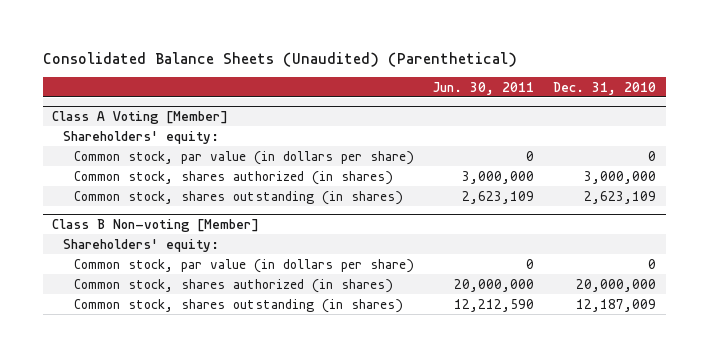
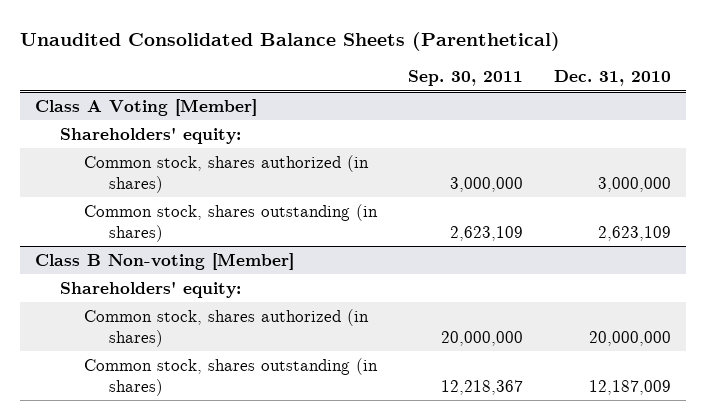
[42,51,517,67] Consolidated Balance Sheets (Unaudited) (Parenthetical) -> [19,31,560,51] Unaudited Consolidated Balance Sheets (Parenthetical)
[433,81,535,95] Jun. 30, 2011 -> none
none -> [407,70,523,87] Sep. 30, 2011
[74,150,415,165] Common stock, par value (in dollars per share) -> none
[74,258,415,273] Common stock, par value (in dollars per share) -> none

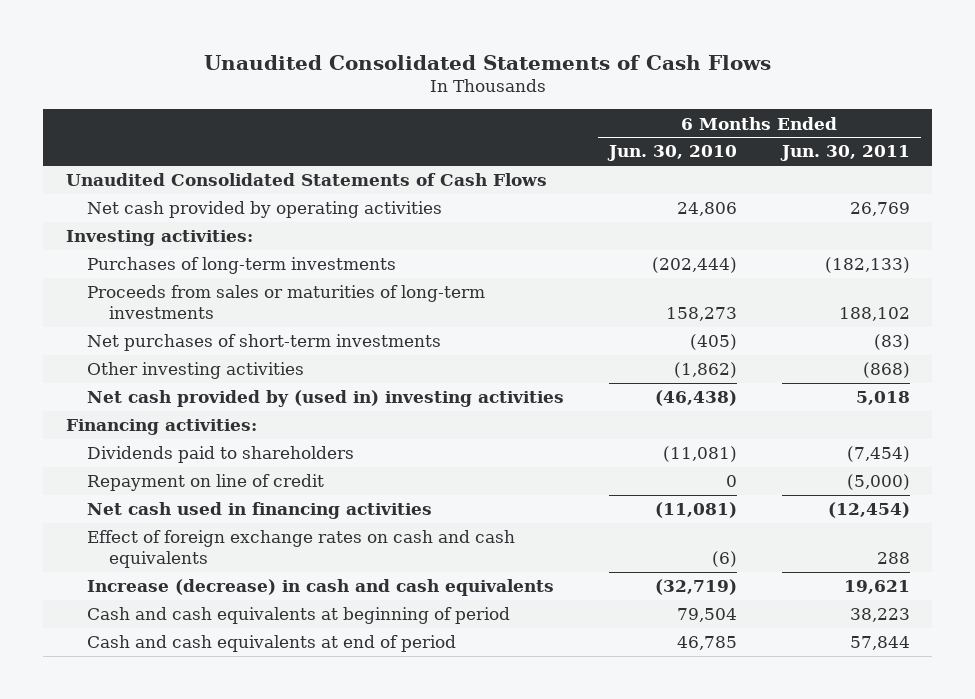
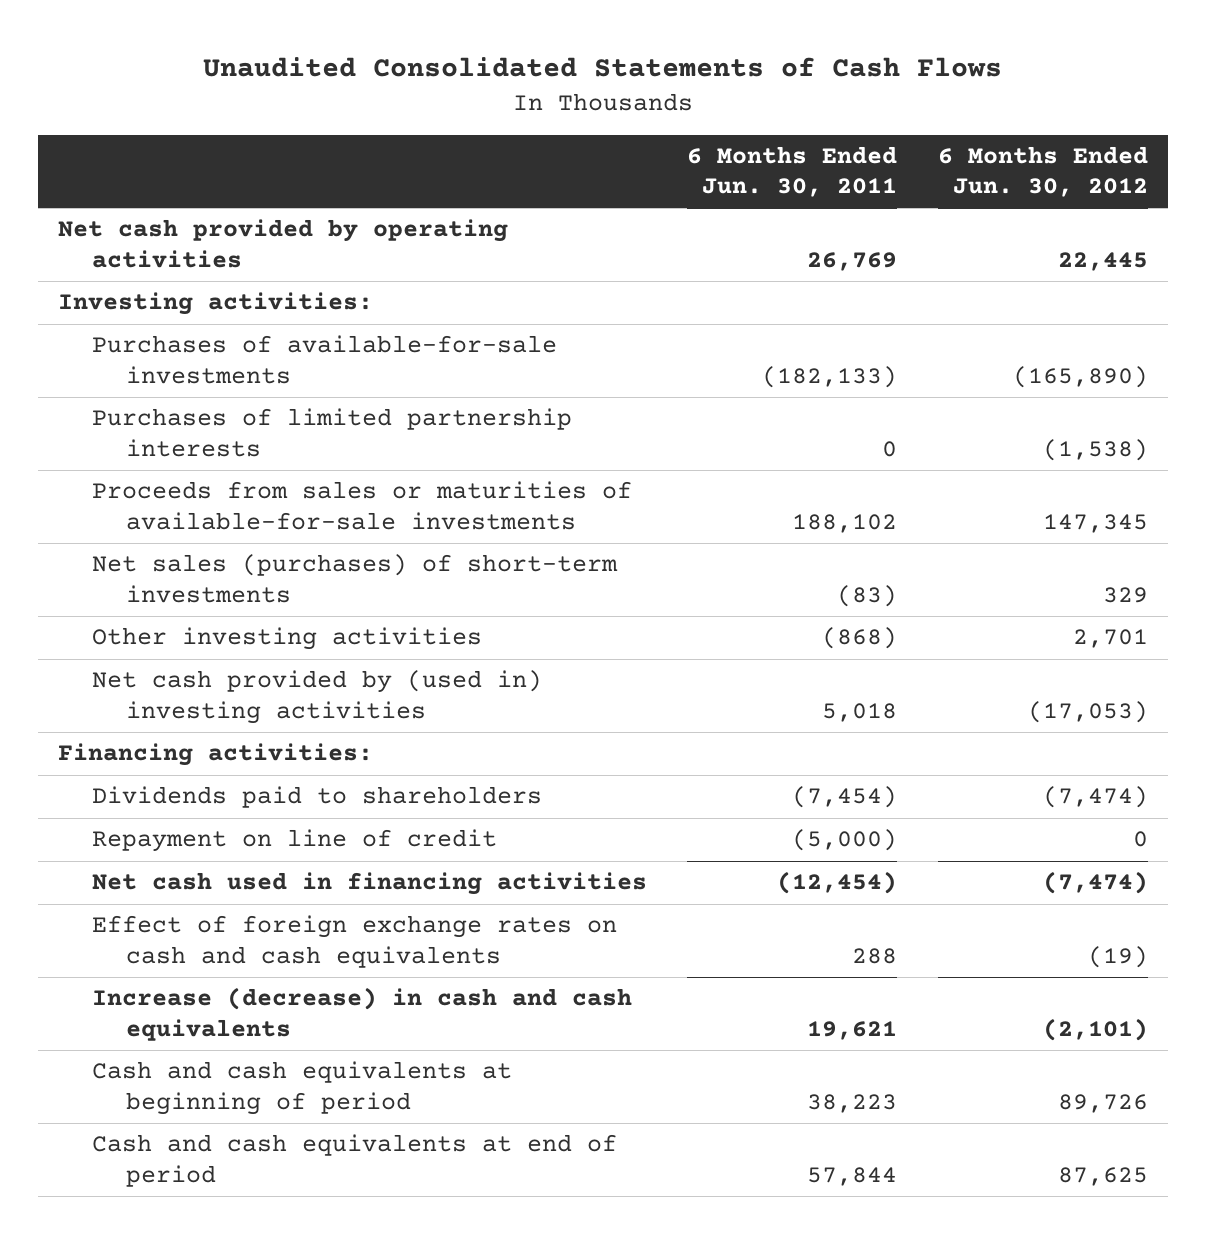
[606,145,737,162] Jun. 30, 2010 -> none
none -> [937,146,1148,198] 6 Months Ended Jun. 30, 2012
[65,173,547,187] Unaudited Consolidated Statements of Cash Flows -> none
[87,257,397,275] Purchases of long-term investments -> [92,335,558,384] Purchases of available-for-sale investments
none -> [92,408,573,457] Purchases of limited partnership interests
[87,285,486,320] Proceeds from sales or maturities of long-term investments -> [92,481,633,530] Proceeds from sales or maturities of available-for-sale investments
[87,334,442,352] Net purchases of short-term investments -> [92,554,619,603] Net sales (purchases) of short-term investments

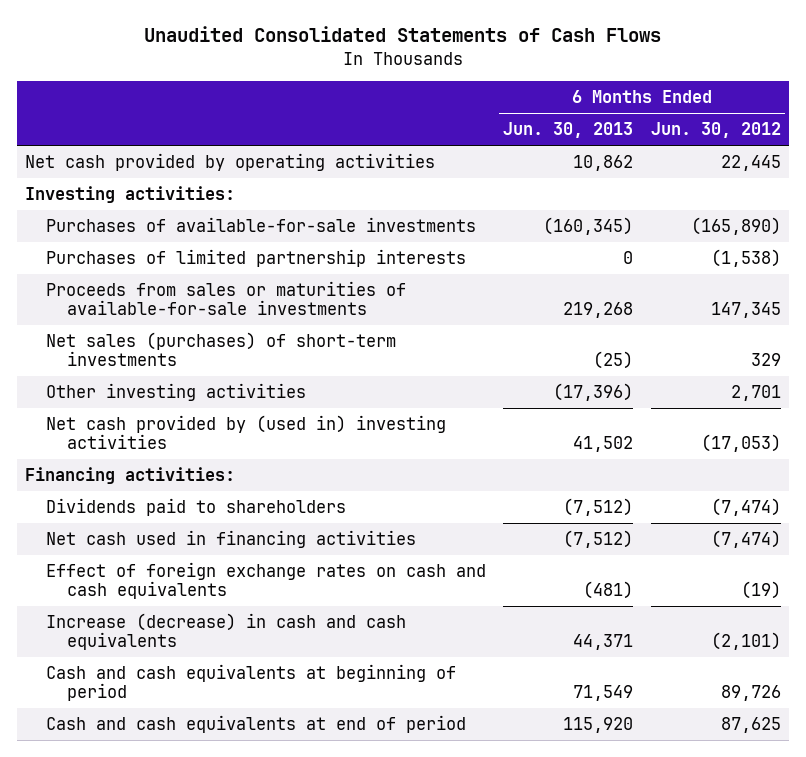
[687,146,898,198] 6 Months Ended Jun. 30, 2011 -> none
none -> [503,122,634,139] Jun. 30, 2013
[92,829,498,853] Repayment on line of credit -> none

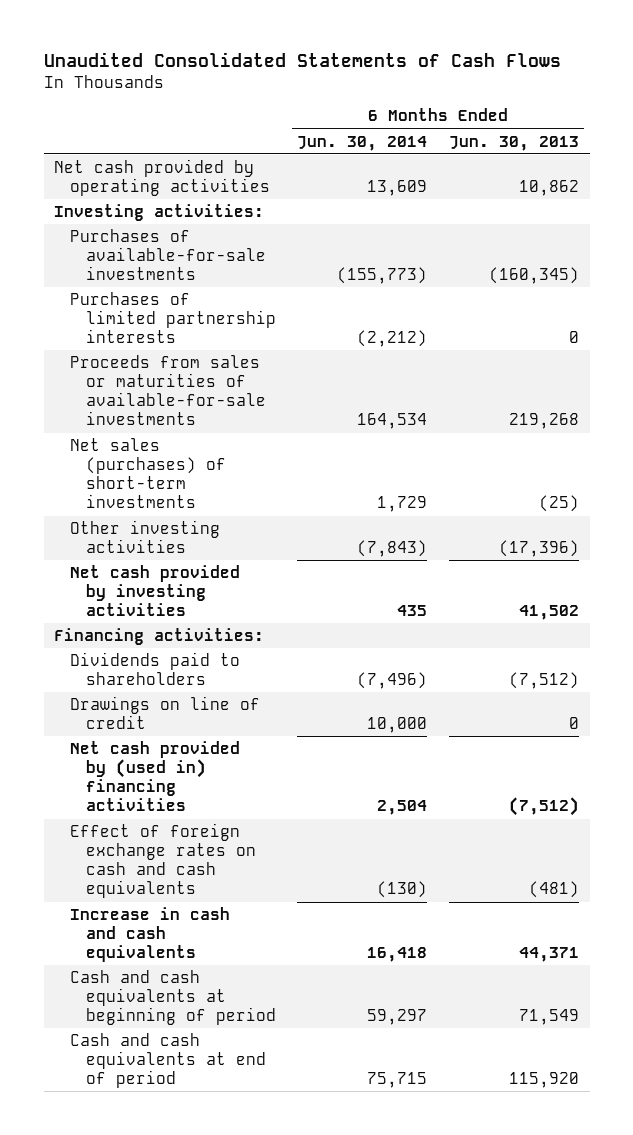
[650,122,781,139] Jun. 30, 2012 -> none
none -> [297,135,428,151] Jun. 30, 2014
[46,415,447,450] Net cash provided by (used in) investing activities -> [70,565,241,617] Net cash provided by investing activities
none -> [70,696,261,730] Drawings on line of credit
[46,530,417,549] Net cash used in financing activities -> [70,741,241,812] Net cash provided by (used in) financing activities
[46,613,407,651] Increase (decrease) in cash and cash equivalents -> [70,907,231,963] Increase in cash and cash equivalents

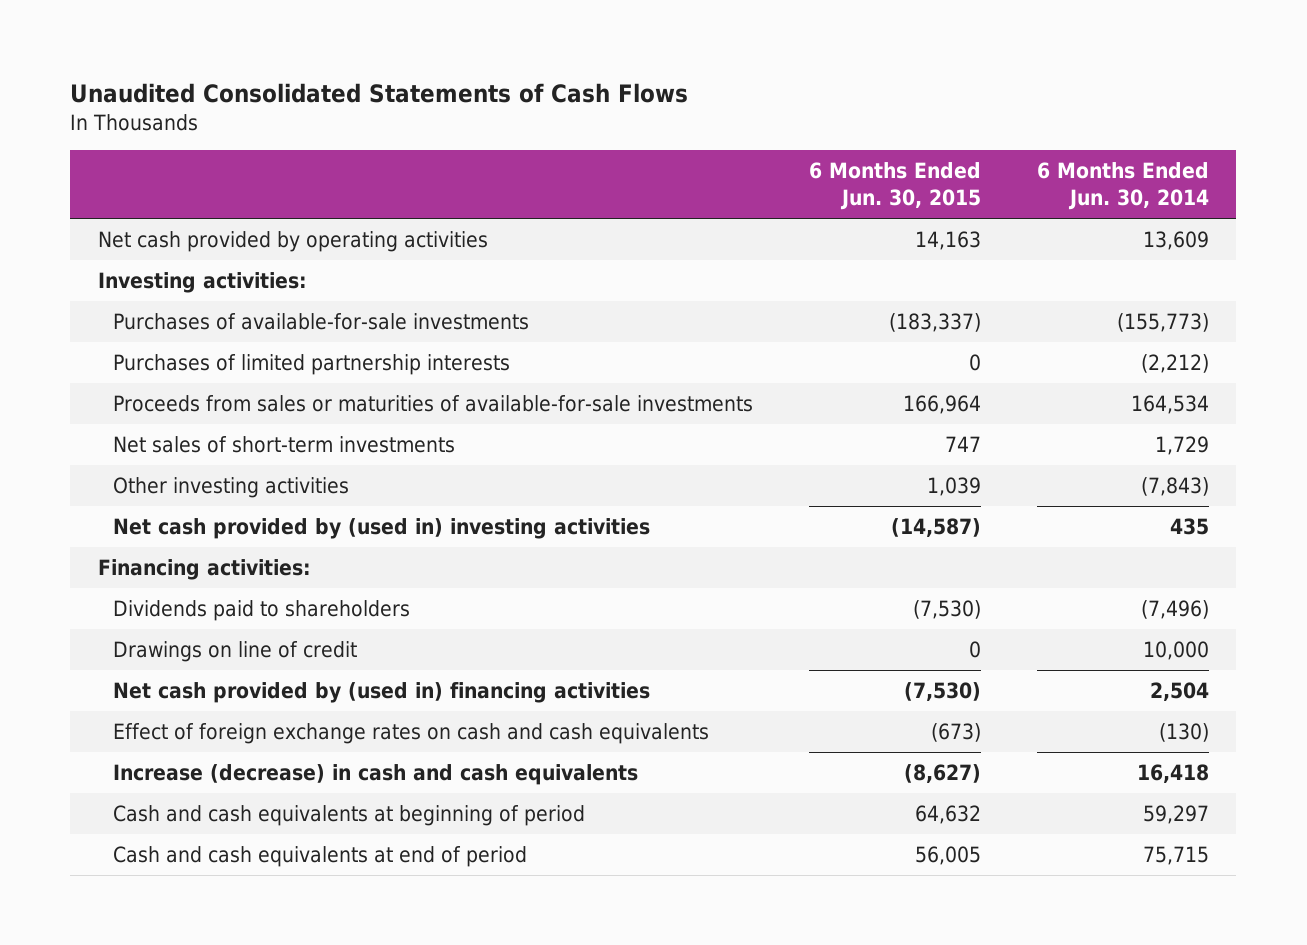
[448,135,579,151] Jun. 30, 2013 -> none
none -> [808,162,981,210] 6 Months Ended Jun. 30, 2015
[70,438,226,509] Net sales (purchases) of short-term investments -> [113,436,456,454] Net sales of short-term investments
[70,565,241,617] Net cash provided by investing activities -> [113,518,651,540] Net cash provided by (used in) investing activities
[70,907,231,963] Increase in cash and cash equivalents -> [113,764,639,786] Increase (decrease) in cash and cash equivalents

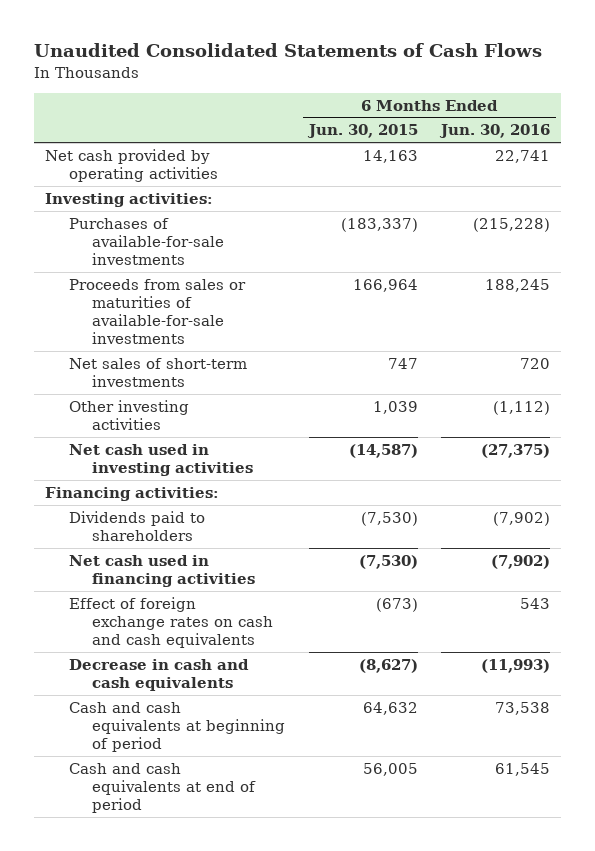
[1036,162,1209,210] 6 Months Ended Jun. 30, 2014 -> none
none -> [438,124,550,139] Jun. 30, 2016
[113,354,511,376] Purchases of limited partnership interests -> none
[113,518,651,540] Net cash provided by (used in) investing activities -> [68,443,254,476] Net cash used in investing activities
[113,641,358,663] Drawings on line of credit -> none
[113,682,651,704] Net cash provided by (used in) financing activities -> [68,554,256,587] Net cash used in financing activities
[113,764,639,786] Increase (decrease) in cash and cash equivalents -> [68,658,249,691] Decrease in cash and cash equivalents

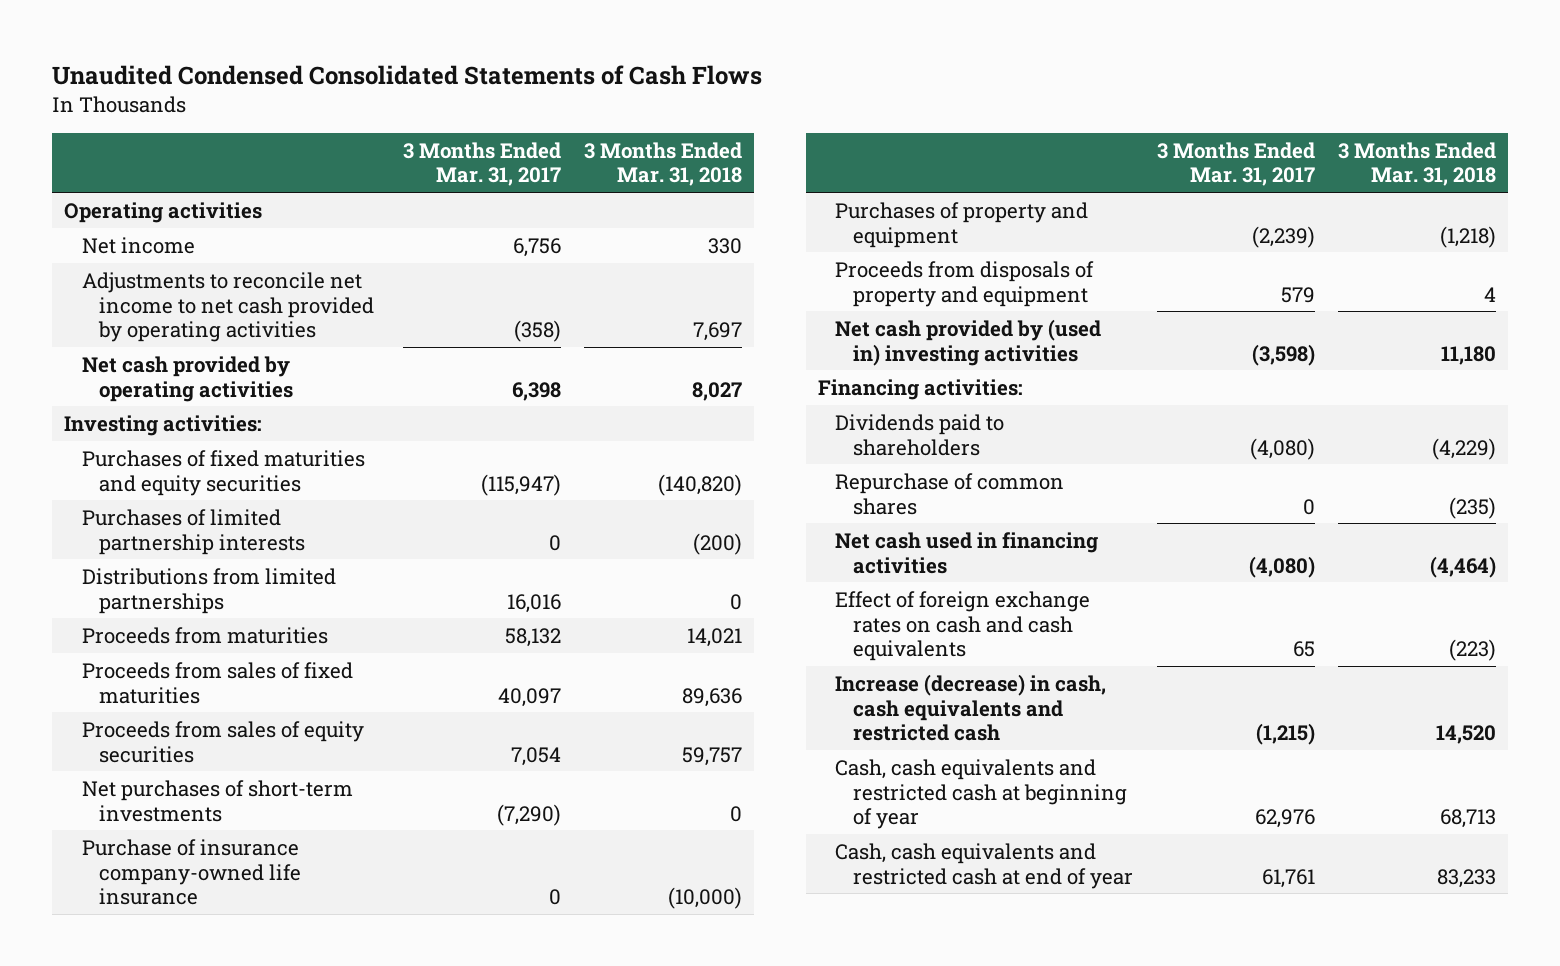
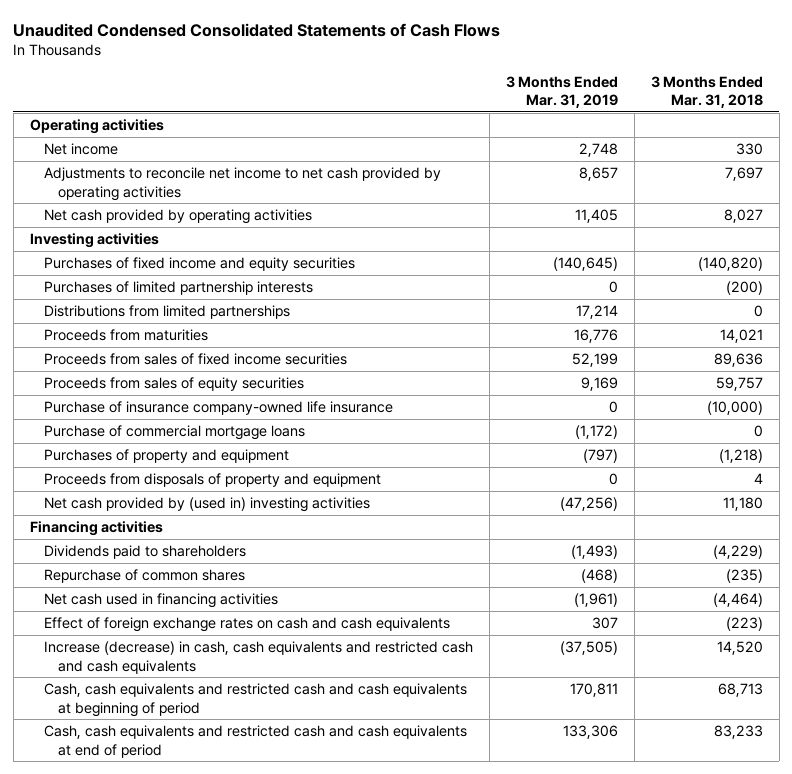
[402,141,561,187] 3 Months Ended Mar. 31, 2017 -> none
none -> [505,75,618,109] 3 Months Ended Mar. 31, 2019
[63,414,262,436] Investing activities: -> [29,232,159,248] Investing activities
[81,449,365,496] Purchases of fixed maturities and equity securities -> [43,256,355,271] Purchases of fixed income and equity securities
[81,661,353,704] Proceeds from sales of fixed maturities -> [43,352,347,365] Proceeds from sales of fixed income securities
[81,779,353,822] Net purchases of short-term investments -> none
none -> [43,424,305,440] Purchase of commercial mortgage loans
[817,378,1023,400] Financing activities: -> [29,520,163,536] Financing activities
[835,673,1107,742] Increase (decrease) in cash, cash equivalents and restricted cash -> [43,640,473,674] Increase (decrease) in cash, cash equivalents and restricted cash and cash equivalents
[835,758,1127,830] Cash, cash equivalents and restricted cash at beginning of year -> [43,682,467,717] Cash, cash equivalents and restricted cash and cash equivalents at beginning of period
[835,842,1133,889] Cash, cash equivalents and restricted cash at end of year -> [43,724,467,758] Cash, cash equivalents and restricted cash and cash equivalents at end of period

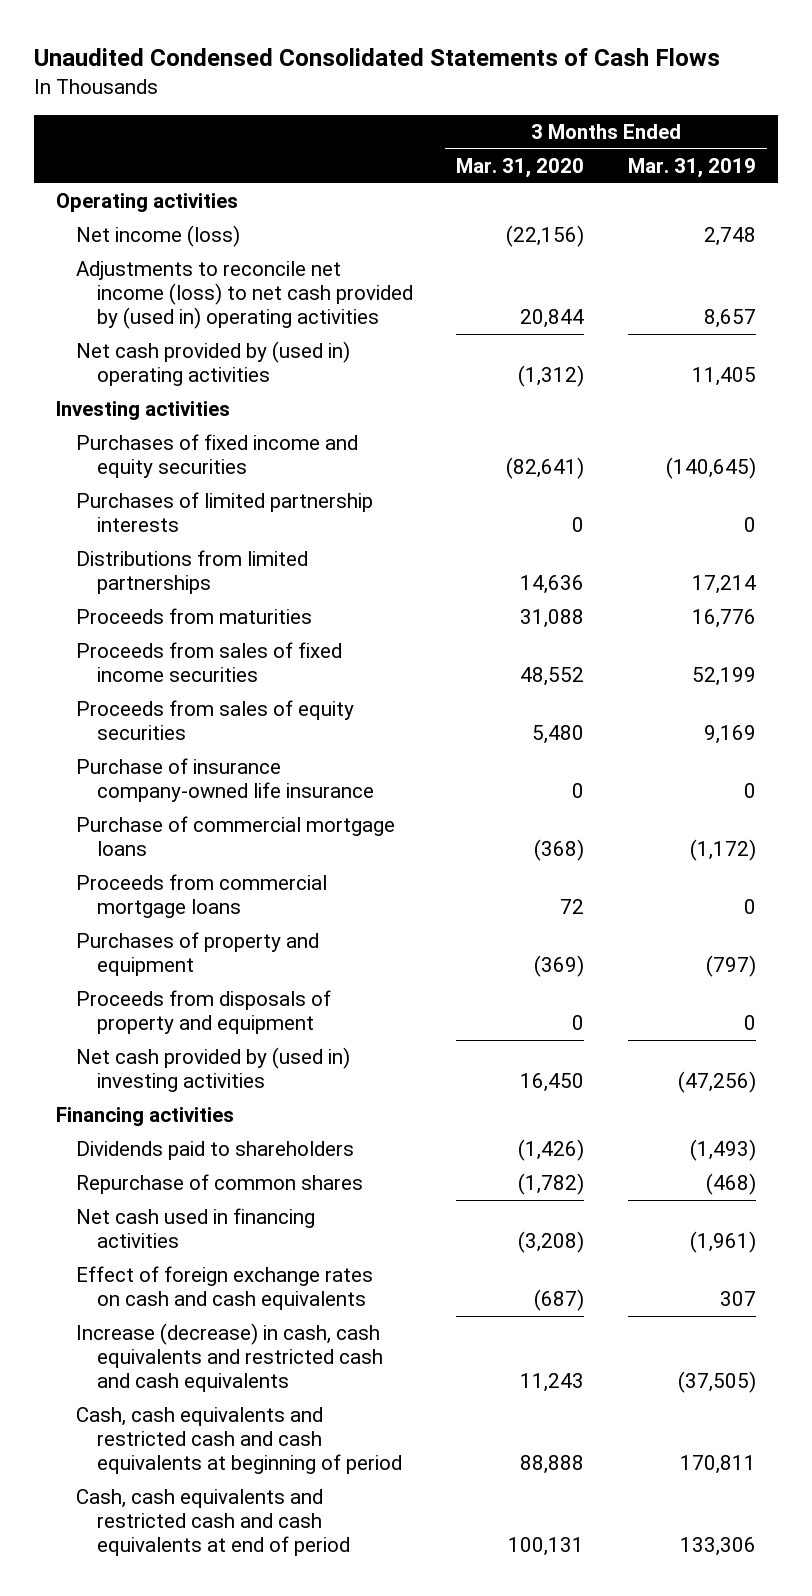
[650,75,763,109] 3 Months Ended Mar. 31, 2018 -> none
none -> [456,158,585,179] Mar. 31, 2020
[43,142,118,155] Net income -> [76,225,241,248] Net income (loss)
[43,166,441,201] Adjustments to reconcile net income to net cash provided by operating activities -> [76,261,413,330] Adjustments to reconcile net income (loss) to net cash provided by (used in) operating activities
[43,208,312,224] Net cash provided by operating activities -> [76,341,351,387] Net cash provided by (used in) operating activities
none -> [76,874,328,919] Proceeds from commercial mortgage loans

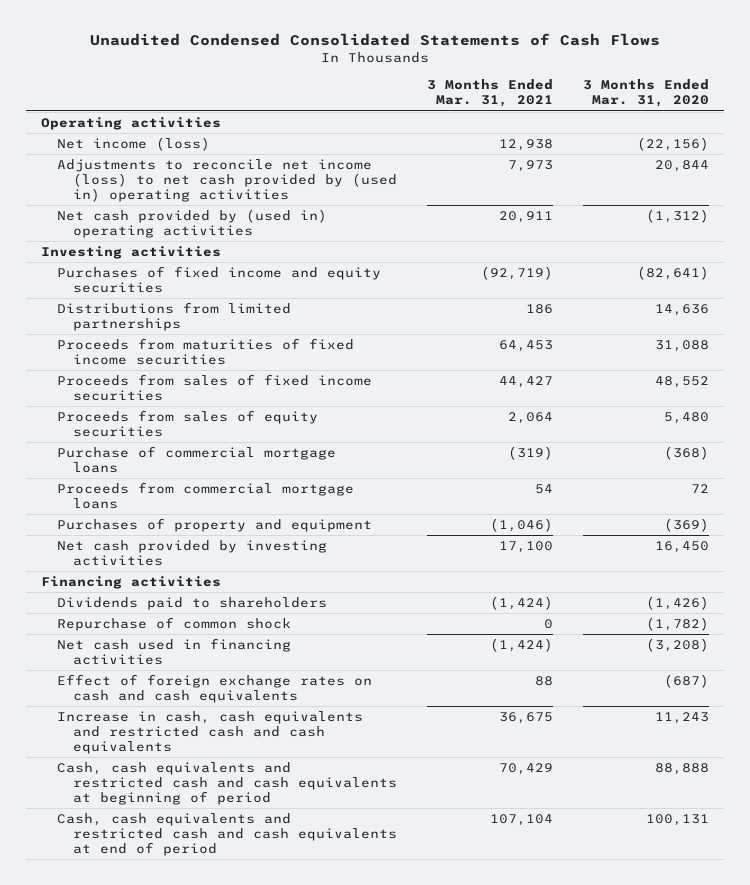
[627,158,756,179] Mar. 31, 2019 -> none
none -> [427,79,554,108] 3 Months Ended Mar. 31, 2021
[76,492,374,533] Purchases of limited partnership interests -> none
[76,608,313,625] Proceeds from maturities -> [57,338,355,365] Proceeds from maturities of fixed income securities
[76,758,374,803] Purchase of insurance company-owned life insurance -> none
[76,990,332,1035] Proceeds from disposals of property and equipment -> none
[76,1047,351,1093] Net cash provided by (used in) investing activities -> [57,540,328,566] Net cash provided by investing activities
[76,1174,364,1195] Repurchase of common shares -> [57,617,292,632] Repurchase of common shock
[76,1323,383,1393] Increase (decrease) in cash, cash equivalents and restricted cash and cash equivalents -> [57,711,364,754] Increase in cash, cash equivalents and restricted cash and cash equivalents

